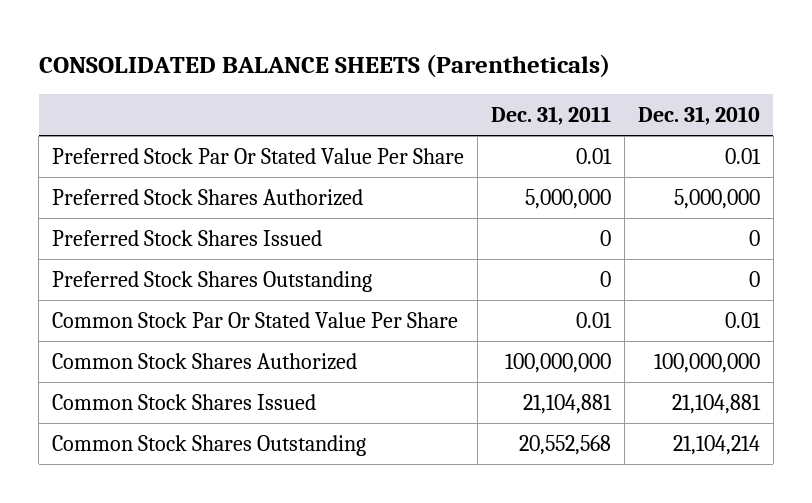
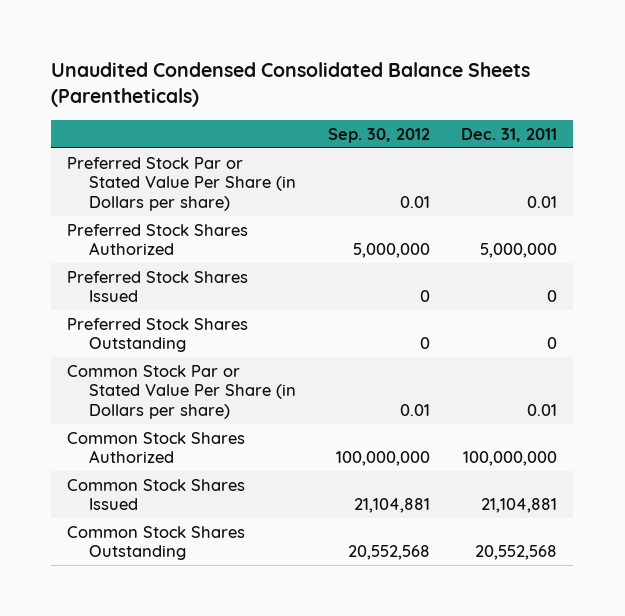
[38,53,610,78] CONSOLIDATED BALANCE SHEETS (Parentheticals) -> [51,62,531,108] Unaudited Condensed Consolidated Balance Sheets (Parentheticals)
[637,106,760,126] Dec. 31, 2010 -> none
none -> [327,127,430,143] Sep. 30, 2012
[52,147,465,164] Preferred Stock Par Or Stated Value Per Share -> [67,156,297,212] Preferred Stock Par or Stated Value Per Share (in Dollars per share)
[52,311,459,328] Common Stock Par Or Stated Value Per Share -> [67,364,297,420] Common Stock Par or Stated Value Per Share (in Dollars per share)

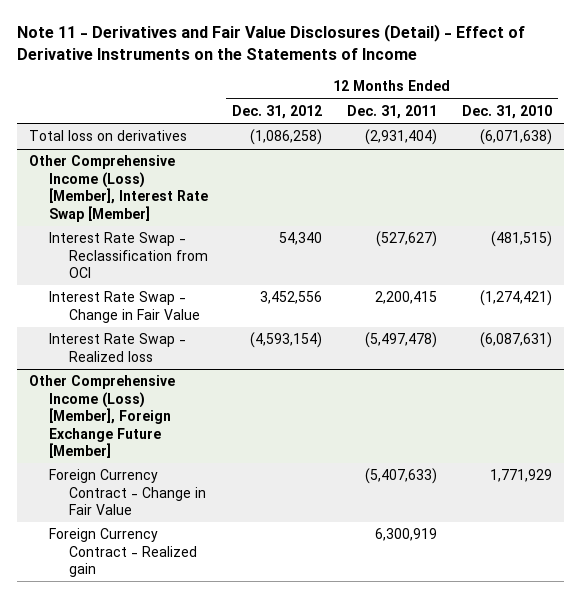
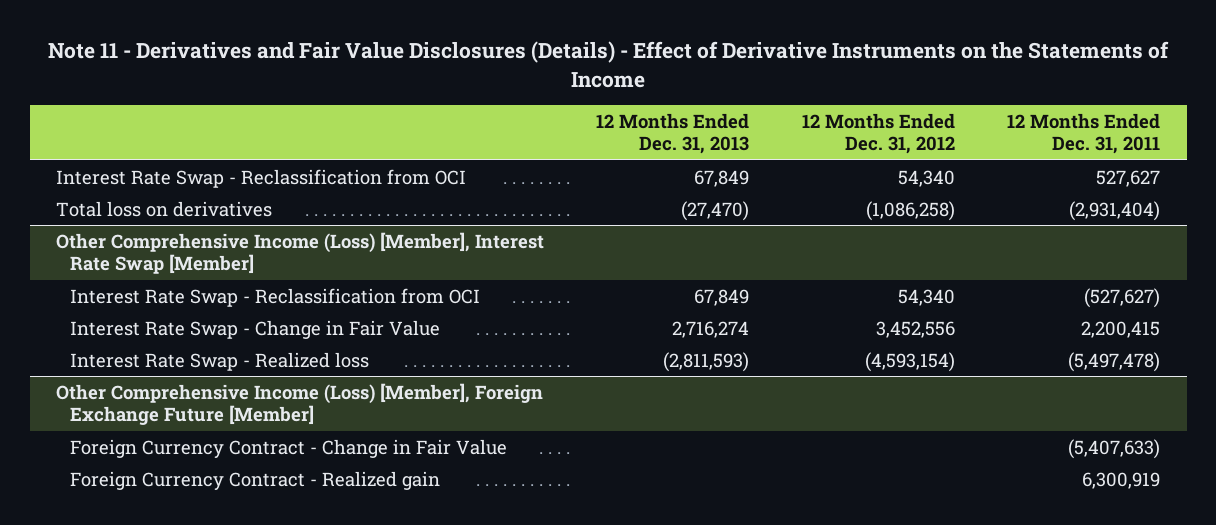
[16,24,525,61] Note 11 - Derivatives and Fair Value Disclosures (Detail) - Effect of Derivative Instruments on the Statements of Income -> [48,41,1170,88] Note 11 - Derivatives and Fair Value Disclosures (Details) - Effect of Derivative Instruments on the Statements of Income
[461,104,552,119] Dec. 31, 2010 -> none
none -> [596,112,750,155] 12 Months Ended Dec. 31, 2013
none -> [56,168,467,188] Interest Rate Swap - Reclassification from OCI

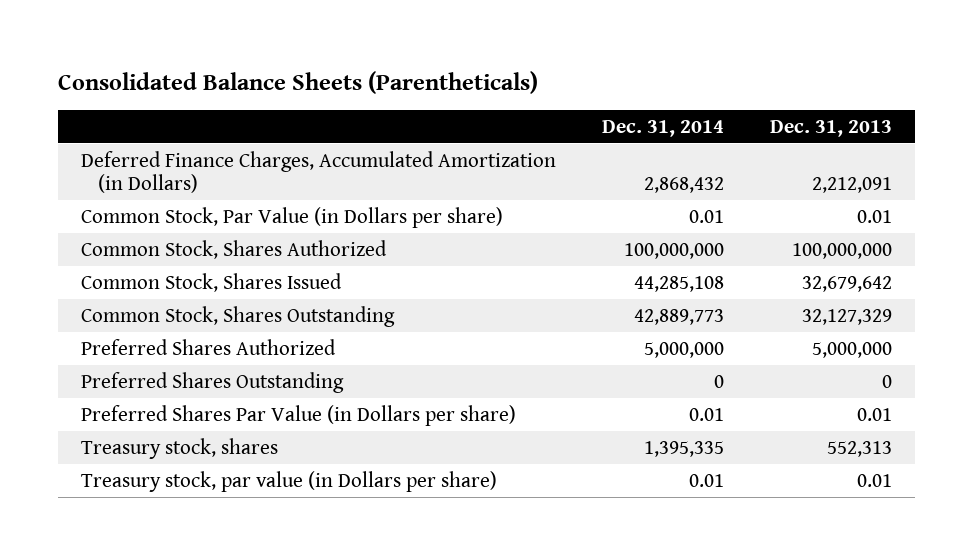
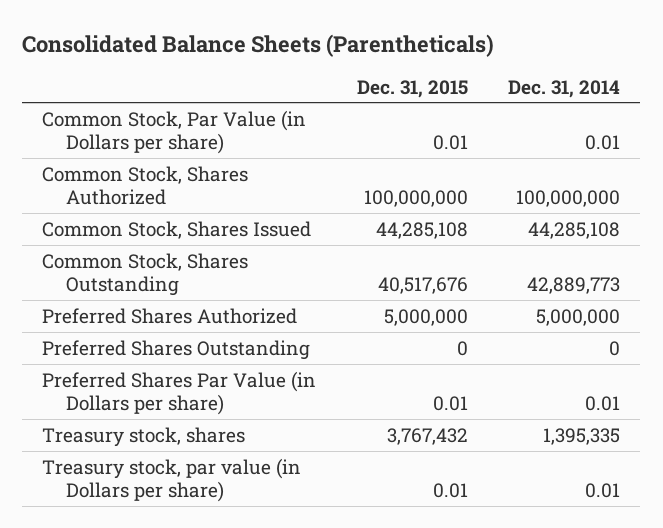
[770,119,893,137] Dec. 31, 2013 -> none
none -> [356,79,468,98] Dec. 31, 2015
[81,150,557,194] Deferred Finance Charges, Accumulated Amortization (in Dollars) -> none

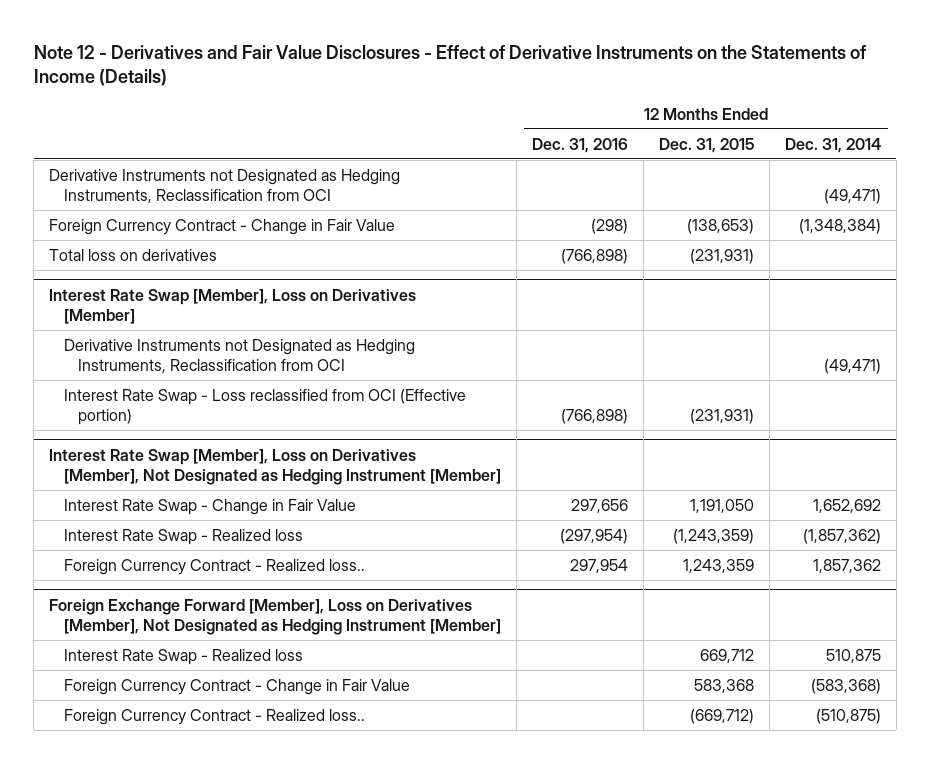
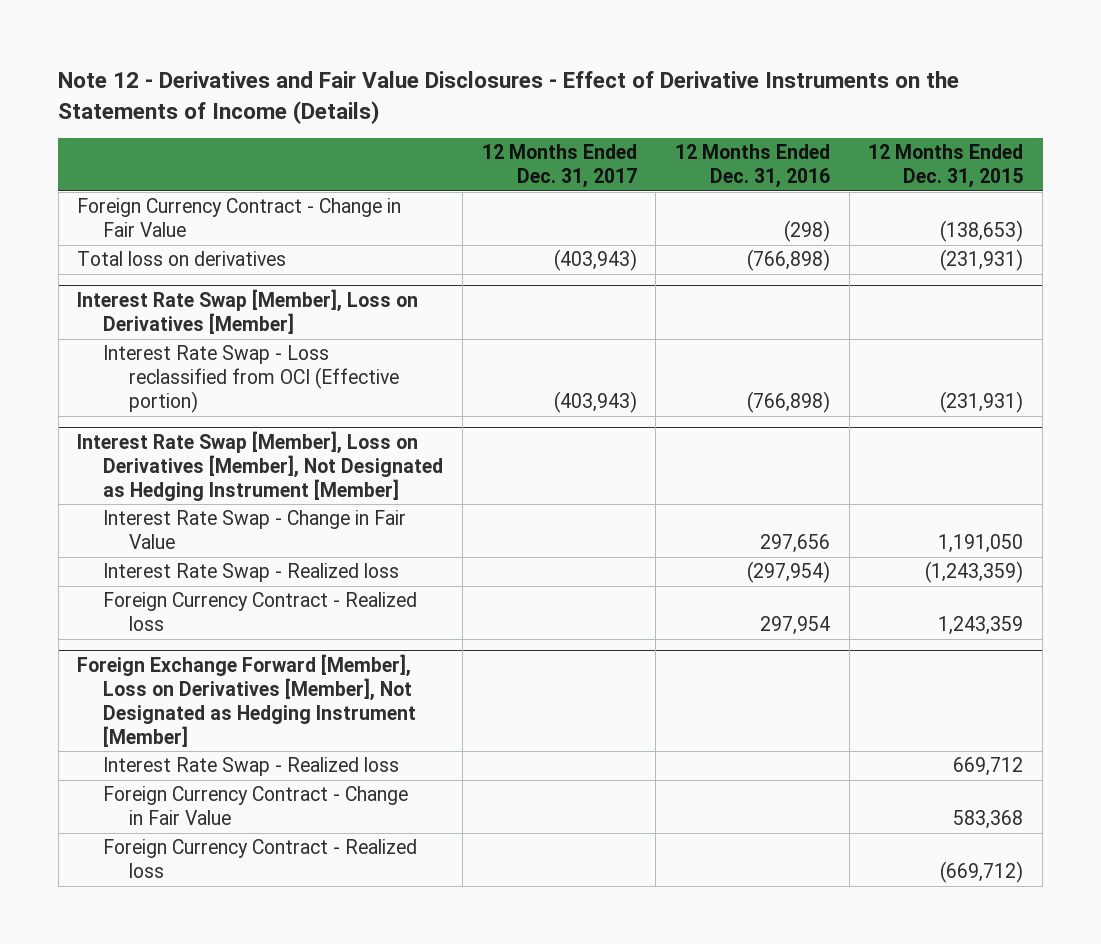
[784,137,881,153] Dec. 31, 2014 -> none
none -> [481,144,637,189] 12 Months Ended Dec. 31, 2017
[49,168,401,203] Derivative Instruments not Designated as Hedging Instruments, Reclassification from OCI -> none
[63,338,415,373] Derivative Instruments not Designated as Hedging Instruments, Reclassification from OCI -> none
[63,558,365,575] Foreign Currency Contract - Realized loss.. -> [103,592,418,632] Foreign Currency Contract - Realized loss
[63,708,365,725] Foreign Currency Contract - Realized loss.. -> [103,839,418,879] Foreign Currency Contract - Realized loss

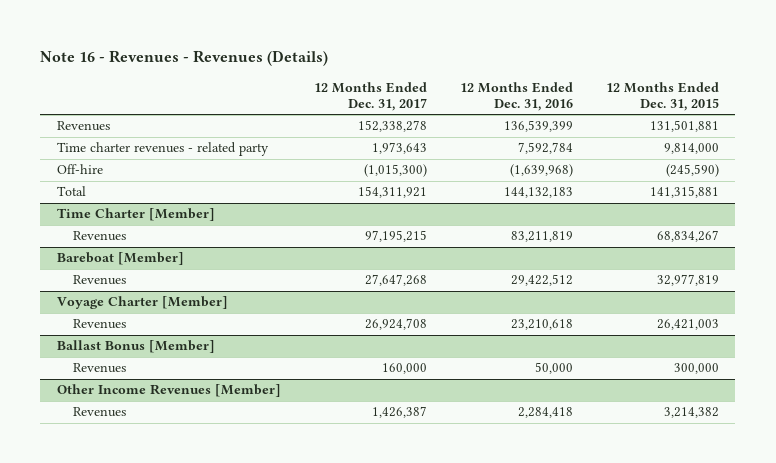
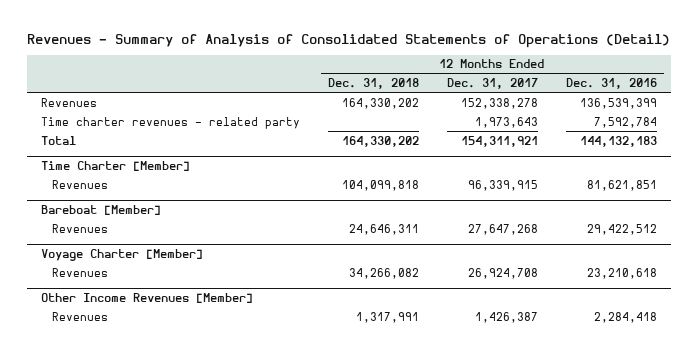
[40,50,329,67] Note 16 - Revenues - Revenues (Details) -> [26,33,670,48] Revenues - Summary of Analysis of Consolidated Statements of Operations (Detail)
[605,81,719,111] 12 Months Ended Dec. 31, 2015 -> none
none -> [327,78,419,90] Dec. 31, 2018
[56,164,103,175] Off-hire -> none
[364,230,427,243] 97,195,215 -> [467,179,538,191] 96,339,915
[510,231,573,243] 83,211,819 -> [587,179,658,191] 81,621,851
[56,340,215,354] Ballast Bonus [Member] -> none
[73,363,127,374] Revenues -> none

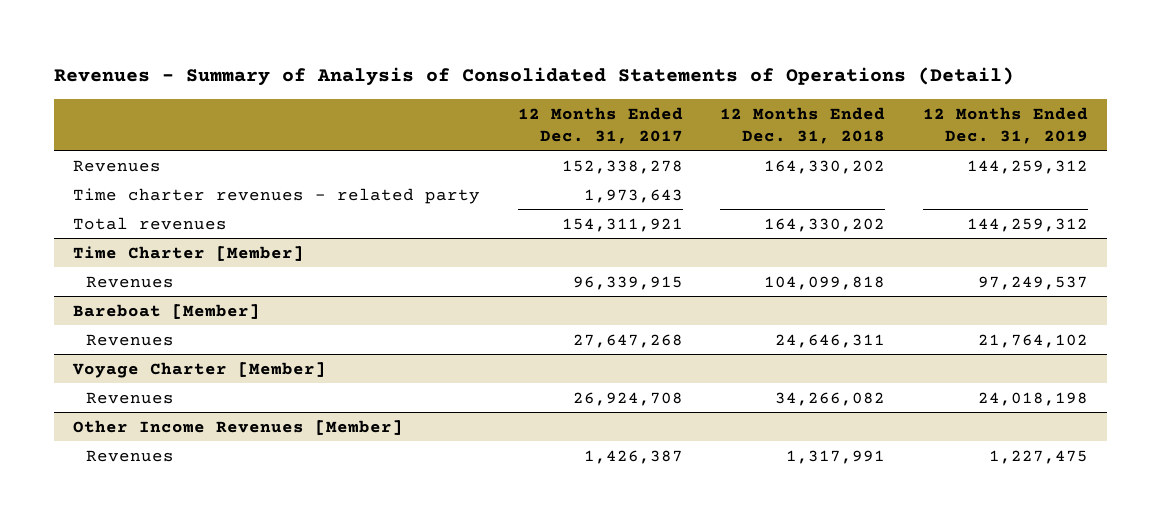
[566,78,658,90] Dec. 31, 2016 -> none
none -> [922,106,1088,144] 12 Months Ended Dec. 31, 2019
[40,135,76,145] Total -> [73,216,228,230] Total revenues

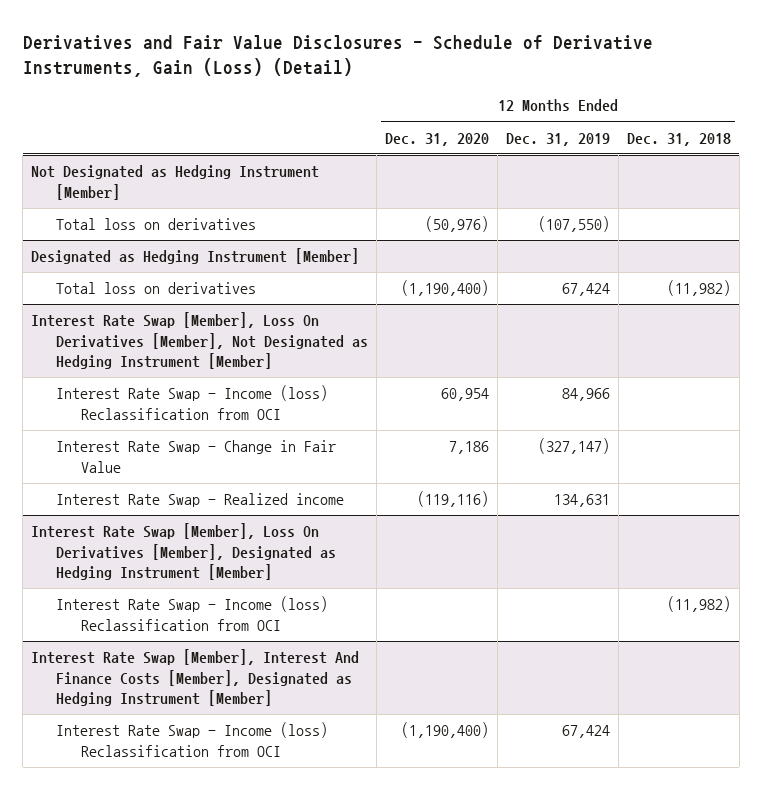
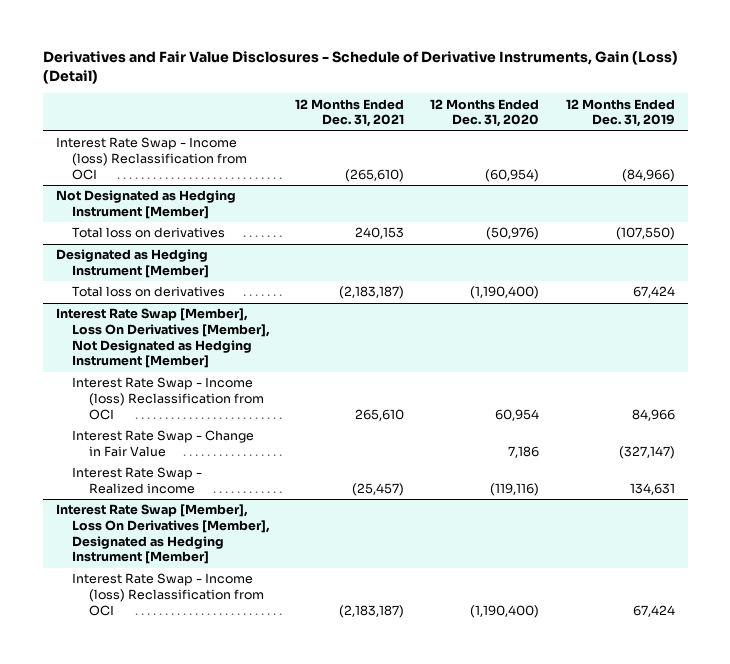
[626,132,731,146] Dec. 31, 2018 -> none
none -> [295,98,405,128] 12 Months Ended Dec. 31, 2021
none -> [55,137,248,180] Interest Rate Swap - Income (loss) Reclassification from OCI
[56,596,329,631] Interest Rate Swap - Income (loss) Reclassification from OCI -> none
[31,649,360,707] Interest Rate Swap [Member], Interest And Finance Costs [Member], Designated as Hedging Instrument [Member] -> none

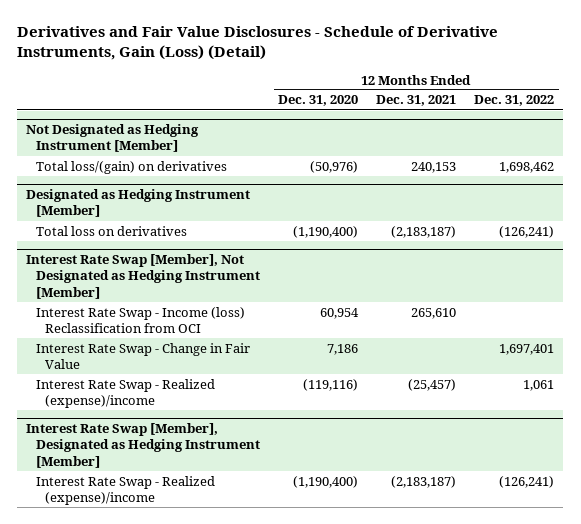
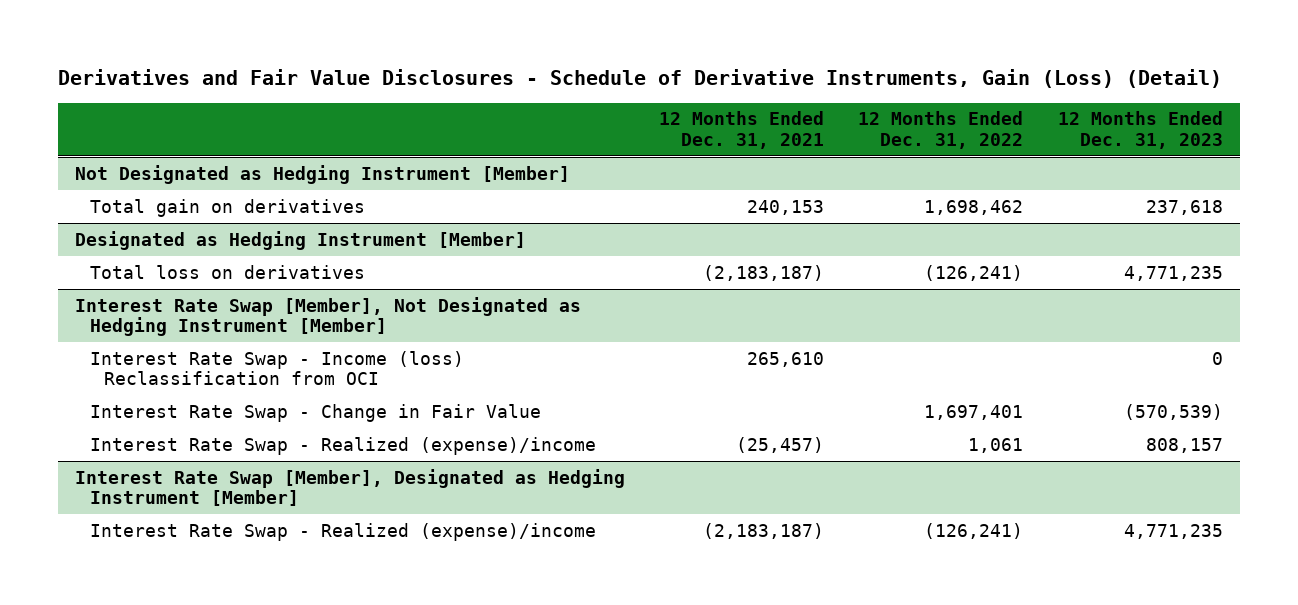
[278,95,359,107] Dec. 31, 2020 -> none
none -> [1057,111,1223,149] 12 Months Ended Dec. 31, 2023
[35,160,227,174] Total loss/(gain) on derivatives -> [89,198,365,217] Total gain on derivatives

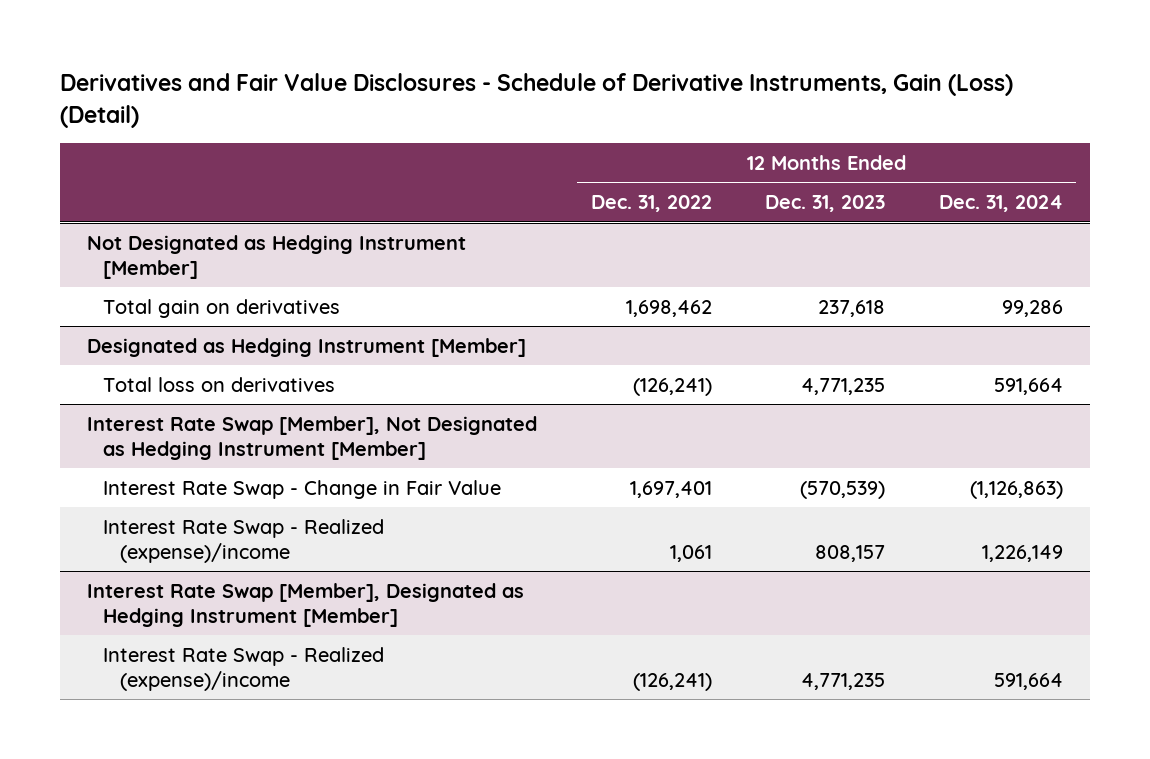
[659,111,825,149] 12 Months Ended Dec. 31, 2021 -> none
none -> [939,195,1064,213] Dec. 31, 2024
[89,350,464,386] Interest Rate Swap - Income (loss) Reclassification from OCI -> none

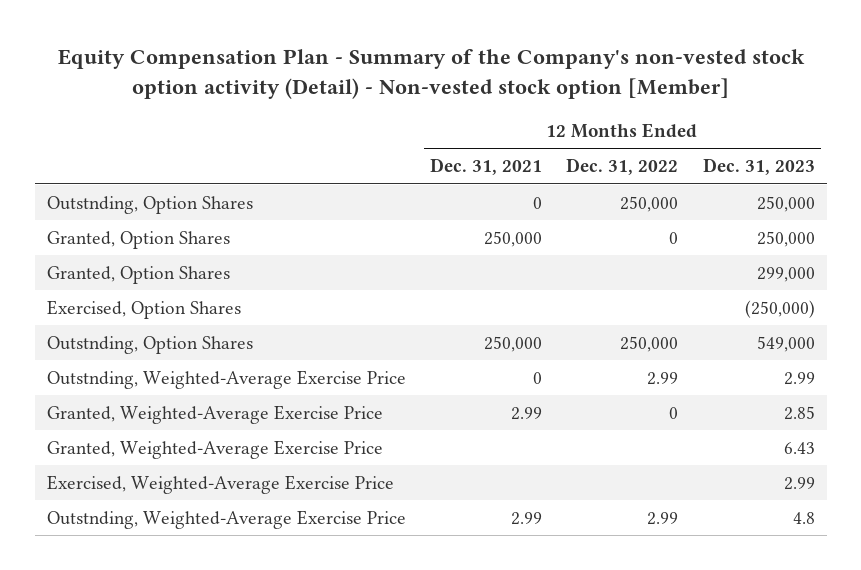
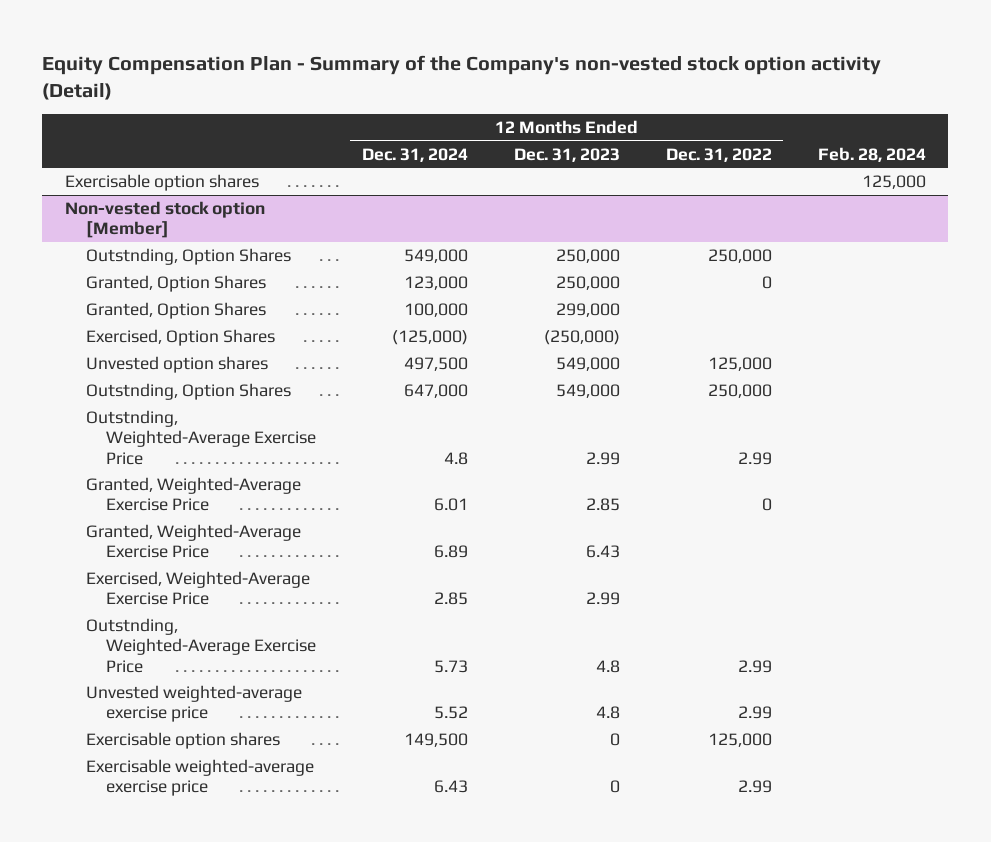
[57,49,805,100] Equity Compensation Plan - Summary of the Company's non-vested stock option activity (Detail) - Non-vested stock option [Member] -> [42,54,882,100] Equity Compensation Plan - Summary of the Company's non-vested stock option activity (Detail)
[430,158,543,176] Dec. 31, 2021 -> none
none -> [361,147,468,162] Dec. 31, 2024
none -> [817,146,926,162] Feb. 28, 2024
none -> [65,173,260,191] Exercisable option shares
none -> [65,200,266,239] Non-vested stock option [Member]
none -> [85,355,268,373] Unvested option shares
none -> [85,684,302,723] Unvested weighted-average exercise price
none -> [85,731,280,749] Exercisable option shares
none -> [85,758,314,797] Exercisable weighted-average exercise price

